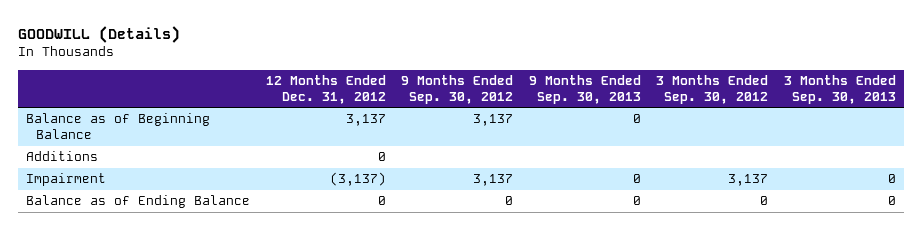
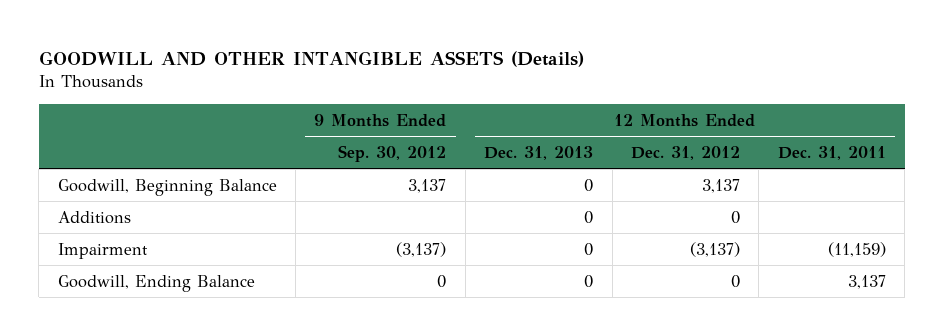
[18,25,181,43] GOODWILL (Details) -> [38,50,584,67] GOODWILL AND OTHER INTANGIBLE ASSETS (Details)
[528,74,641,104] 9 Months Ended Sep. 30, 2013 -> none
[656,74,769,104] 3 Months Ended Sep. 30, 2012 -> none
[783,74,896,104] 3 Months Ended Sep. 30, 2013 -> none
none -> [484,146,594,161] Dec. 31, 2013
none -> [777,146,886,161] Dec. 31, 2011
[25,113,210,140] Balance as of Beginning Balance -> [57,178,277,196] Goodwill, Beginning Balance
[473,174,514,187] 3,137 -> [396,241,447,257] (3,137)
[25,195,250,209] Balance as of Ending Balance -> [57,274,255,292] Goodwill, Ending Balance

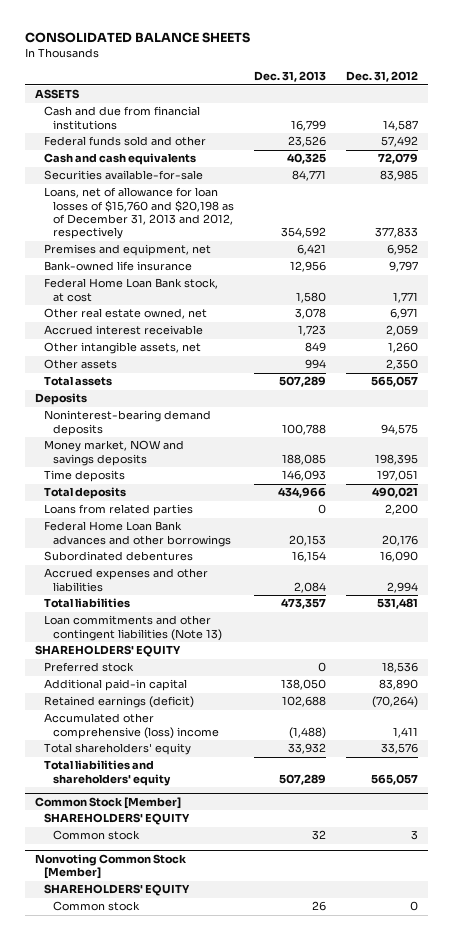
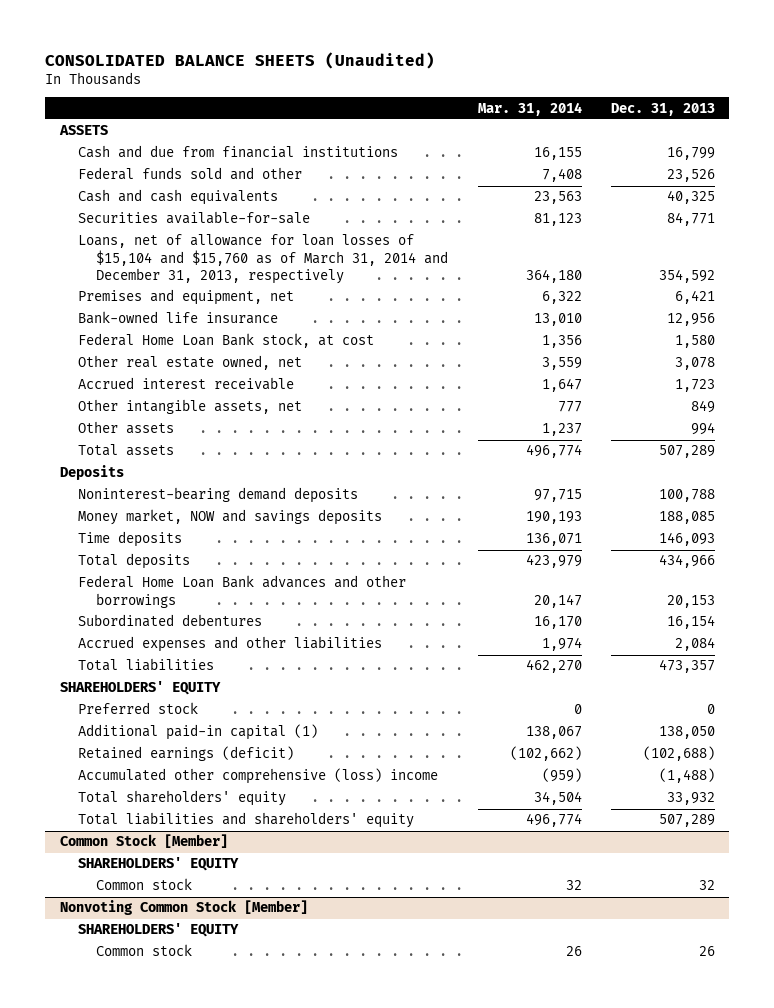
[24,31,250,43] CONSOLIDATED BALANCE SHEETS -> [44,51,435,69] CONSOLIDATED BALANCE SHEETS (Unaudited)
[345,71,418,83] Dec. 31, 2012 -> none
none -> [477,101,582,116] Mar. 31, 2014
[43,187,234,240] Loans, net of allowance for loan losses of $15,760 and $20,198 as of December 31, 2013 and 2012, respectively -> [77,234,449,284] Loans, net of allowance for loan losses of $15,104 and $15,760 as of March 31, 2014 and December 31, 2013, respectively
[43,504,193,517] Loans from related parties -> none
[43,615,222,641] Loan commitments and other contingent liabilities (Note 13) -> none
[43,679,187,692] Additional paid-in capital -> [77,724,318,741] Additional paid-in capital (1)
[281,696,326,708] 102,688 -> [642,746,715,762] (102,688)

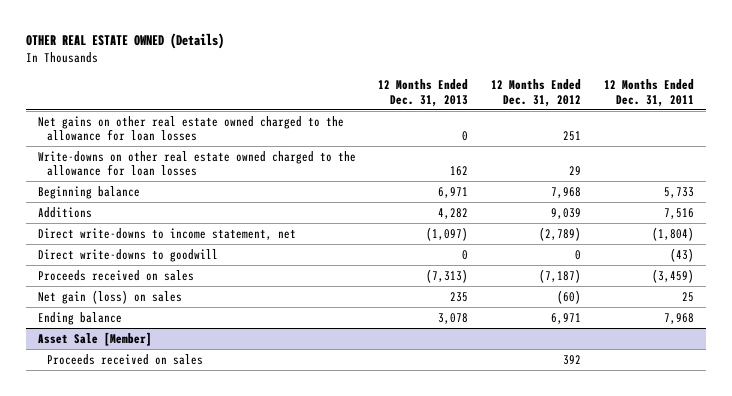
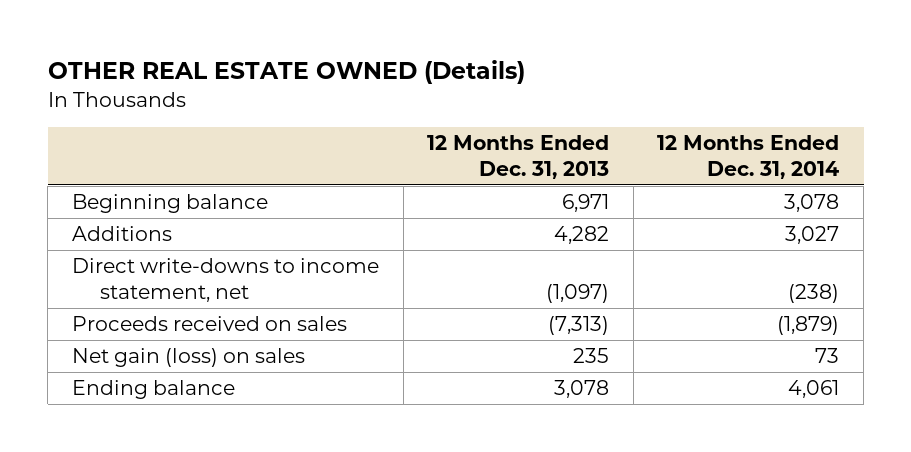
[491,78,582,107] 12 Months Ended Dec. 31, 2012 -> none
[604,78,695,107] 12 Months Ended Dec. 31, 2011 -> none
none -> [657,135,840,179] 12 Months Ended Dec. 31, 2014
[37,115,344,142] Net gains on other real estate owned charged to the allowance for loan losses -> none
[37,150,356,177] Write-downs on other real estate owned charged to the allowance for loan losses -> none
[37,248,218,262] Direct write-downs to goodwill -> none
[37,331,152,346] Asset Sale [Member] -> none
[46,353,203,365] Proceeds received on sales -> none

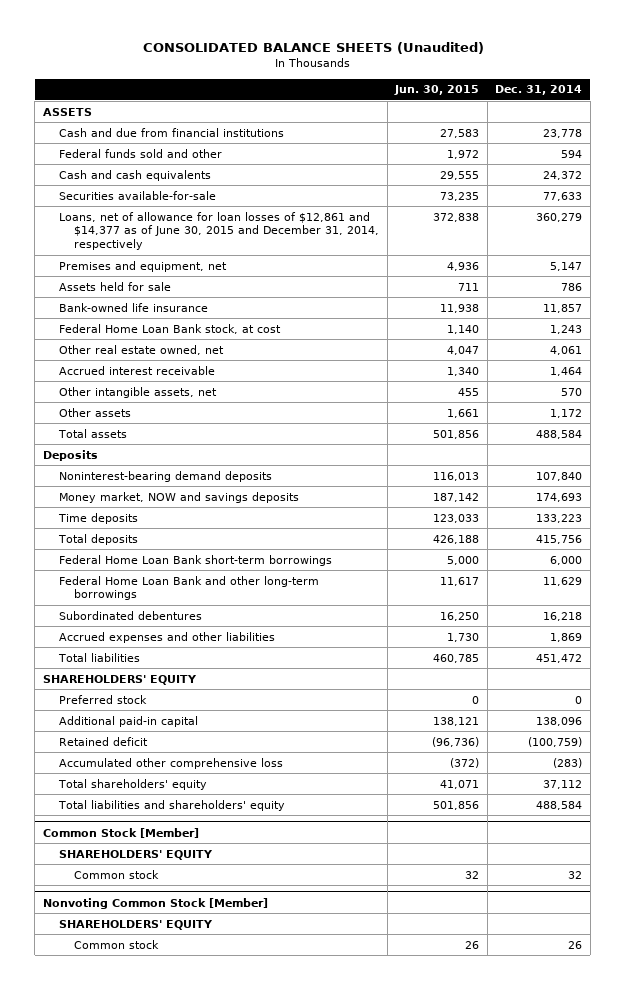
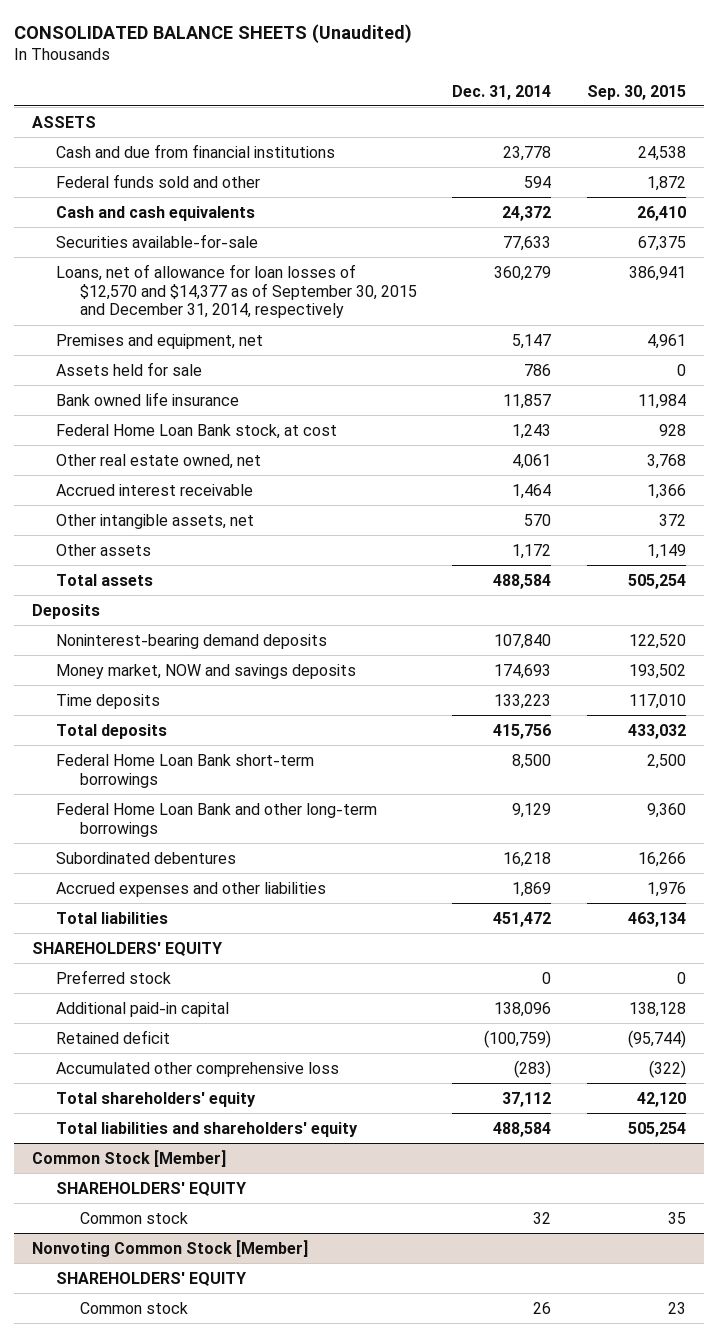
[394,85,480,96] Jun. 30, 2015 -> none
none -> [587,84,687,100] Sep. 30, 2015
[58,211,380,251] Loans, net of allowance for loan losses of $12,861 and $14,377 as of June 30, 2015 and December 31, 2014, respectively -> [55,263,417,319] Loans, net of allowance for loan losses of $12,570 and $14,377 as of September 30, 2015 and December 31, 2014, respectively
[58,302,208,312] Bank-owned life insurance -> [55,391,239,406] Bank owned life insurance
[550,555,583,565] 6,000 -> [512,753,552,769] 8,500
[543,576,583,586] 11,629 -> [512,802,552,818] 9,129

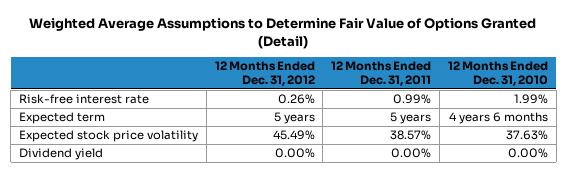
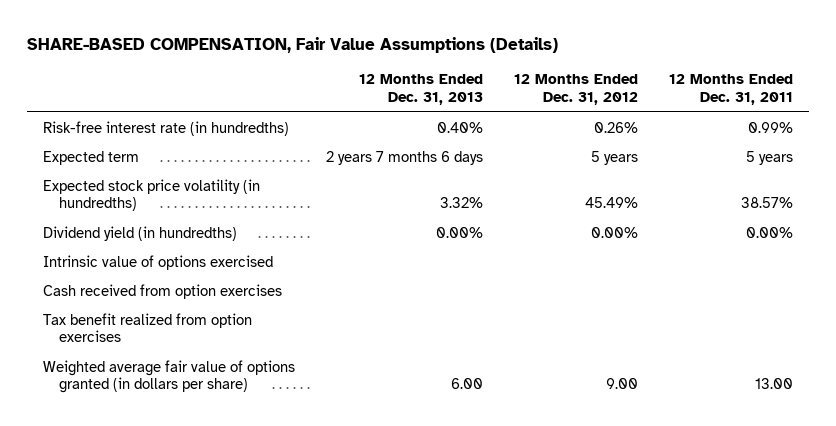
[29,18,537,49] Weighted Average Assumptions to Determine Fair Value of Options Granted (Detail) -> [27,37,559,54] SHARE-BASED COMPENSATION, Fair Value Assumptions (Details)
[447,61,548,86] 12 Months Ended Dec. 31, 2010 -> none
none -> [358,74,483,106] 12 Months Ended Dec. 31, 2013
[18,94,149,105] Risk-free interest rate -> [42,120,289,136] Risk-free interest rate (in hundredths)
[18,130,198,143] Expected stock price volatility -> [42,178,260,212] Expected stock price volatility (in hundredths)
[18,148,103,161] Dividend yield -> [42,225,237,241] Dividend yield (in hundredths)
none -> [42,254,273,270] Intrinsic value of options exercised
none -> [42,283,282,299] Cash received from option exercises
none -> [42,312,252,343] Tax benefit realized from option exercises
none -> [42,359,295,394] Weighted average fair value of options granted (in dollars per share)

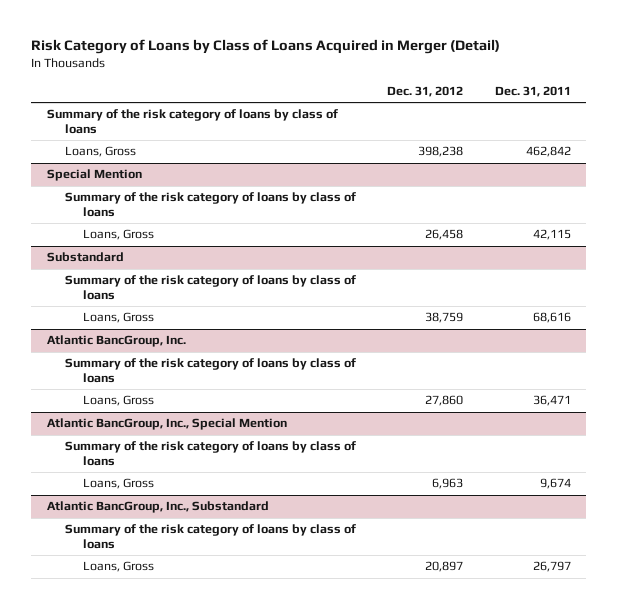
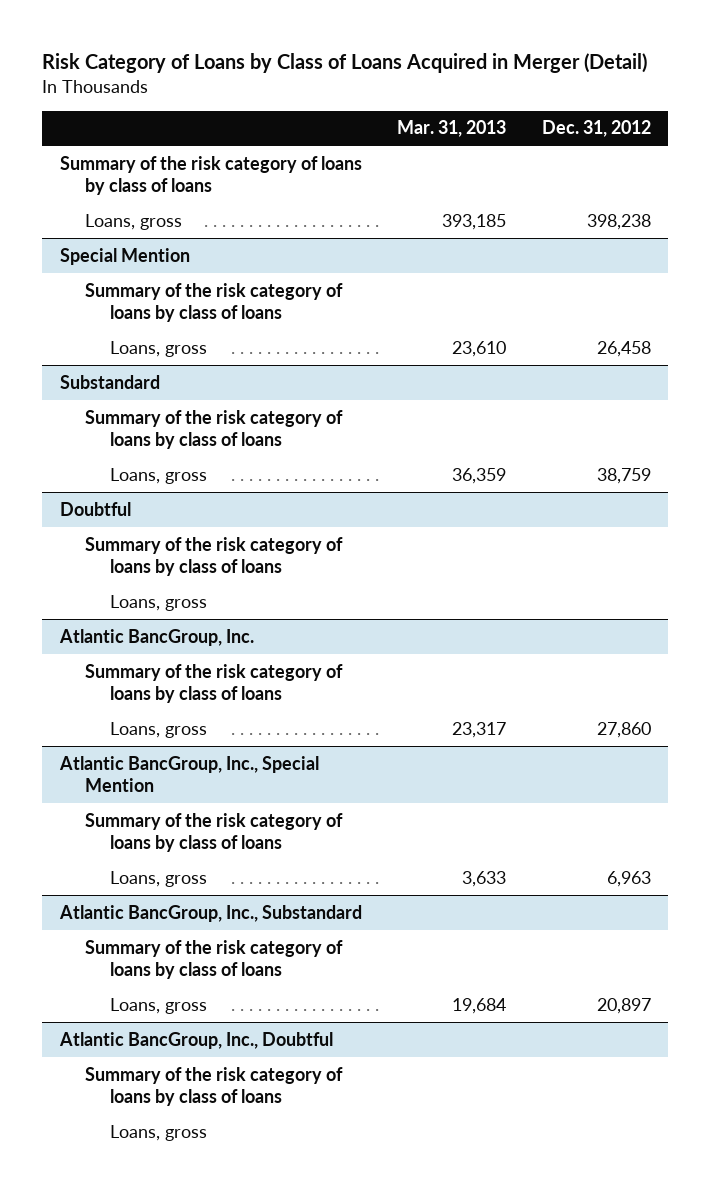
[494,85,571,97] Dec. 31, 2011 -> none
none -> [397,120,507,138] Mar. 31, 2013
[64,146,136,158] Loans, Gross -> [84,213,182,230] Loans, gross
[83,229,155,241] Loans, Gross -> [109,340,207,357] Loans, gross
[83,312,155,324] Loans, Gross -> [109,467,207,484] Loans, gross
none -> [59,501,131,516] Doubtful
none -> [84,536,343,577] Summary of the risk category of loans by class of loans
none -> [109,594,207,611] Loans, gross
[83,395,155,407] Loans, Gross -> [109,721,207,738] Loans, gross
[83,478,155,490] Loans, Gross -> [109,870,207,887] Loans, gross
[83,561,155,573] Loans, Gross -> [109,997,207,1014] Loans, gross
none -> [58,1031,333,1049] Atlantic BancGroup, Inc., Doubtful
none -> [84,1066,343,1107] Summary of the risk category of loans by class of loans
none -> [109,1124,207,1141] Loans, gross

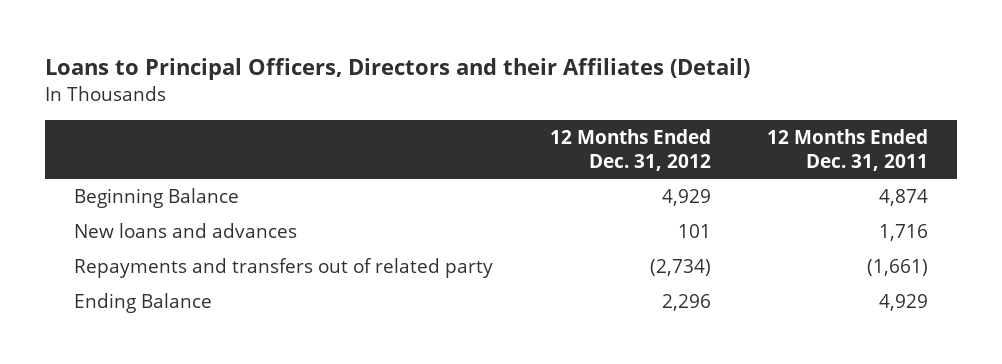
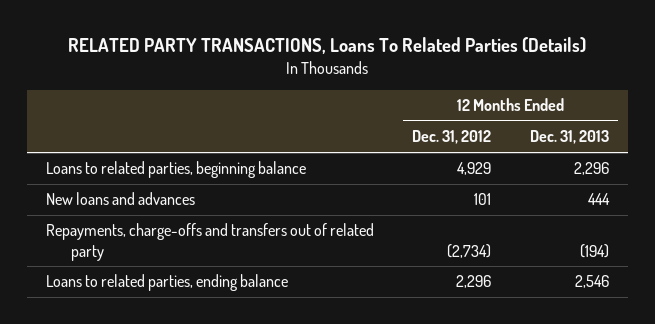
[45,57,751,80] Loans to Principal Officers, Directors and their Affiliates (Detail) -> [68,36,587,54] RELATED PARTY TRANSACTIONS, Loans To Related Parties (Details)
[767,129,929,171] 12 Months Ended Dec. 31, 2011 -> none
none -> [529,130,609,145] Dec. 31, 2013
[73,188,239,209] Beginning Balance -> [46,161,307,179] Loans to related parties, beginning balance
[73,258,493,279] Repayments and transfers out of related party -> [46,223,375,261] Repayments, charge-offs and transfers out of related party
[73,293,212,314] Ending Balance -> [46,274,289,292] Loans to related parties, ending balance

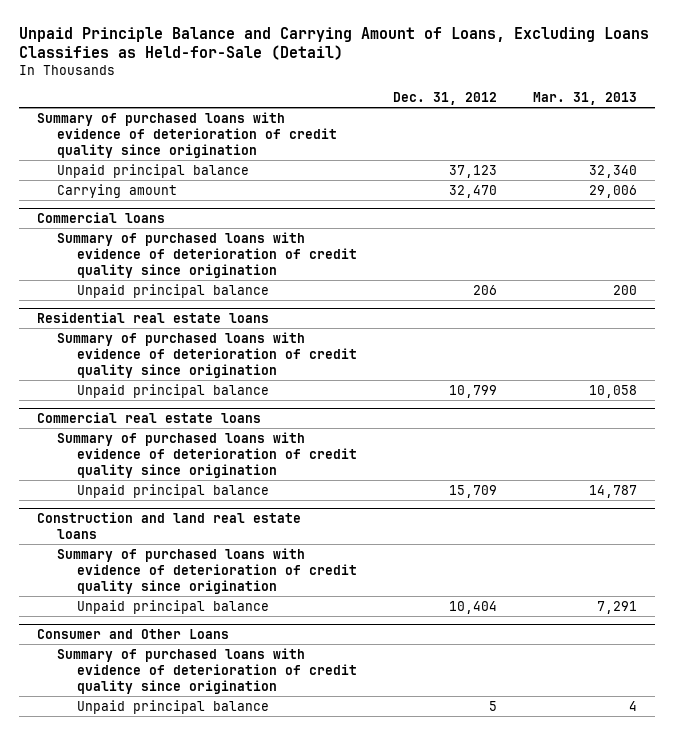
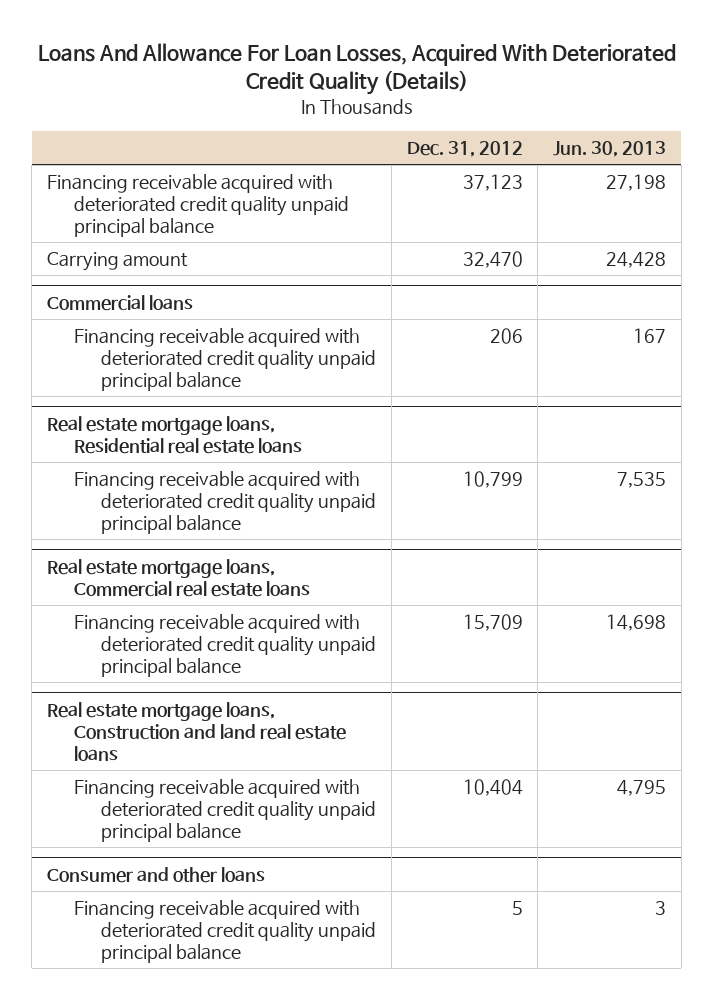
[19,26,650,60] Unpaid Principle Balance and Carrying Amount of Loans, Excluding Loans Classifies as Held-for-Sale (Detail) -> [37,42,676,96] Loans And Allowance For Loan Losses, Acquired With Deteriorated Credit Quality (Details)
[532,91,637,105] Mar. 31, 2013 -> none
none -> [553,140,667,157] Jun. 30, 2013
[37,111,338,158] Summary of purchased loans with evidence of deterioration of credit quality since origination -> none
[57,163,250,178] Unpaid principal balance -> [47,174,350,237] Financing receivable acquired with deteriorated credit quality unpaid principal balance
[57,231,357,278] Summary of purchased loans with evidence of deterioration of credit quality since origination -> none
[57,331,357,378] Summary of purchased loans with evidence of deterioration of credit quality since origination -> none
[57,431,357,478] Summary of purchased loans with evidence of deterioration of credit quality since origination -> none
[57,547,357,594] Summary of purchased loans with evidence of deterioration of credit quality since origination -> none
[57,647,357,694] Summary of purchased loans with evidence of deterioration of credit quality since origination -> none
[76,283,269,298] Unpaid principal balance -> [74,328,377,391] Financing receivable acquired with deteriorated credit quality unpaid principal balance
[37,311,270,323] Residential real estate loans -> [47,416,303,454] Real estate mortgage loans, Residential real estate loans
[76,383,269,398] Unpaid principal balance -> [74,471,377,534] Financing receivable acquired with deteriorated credit quality unpaid principal balance
[37,411,262,423] Commercial real estate loans -> [47,559,311,597] Real estate mortgage loans, Commercial real estate loans
[76,483,269,498] Unpaid principal balance -> [74,614,377,677] Financing receivable acquired with deteriorated credit quality unpaid principal balance
[37,511,302,539] Construction and land real estate loans -> [47,702,347,761] Real estate mortgage loans, Construction and land real estate loans
[76,599,269,614] Unpaid principal balance -> [74,779,377,842] Financing receivable acquired with deteriorated credit quality unpaid principal balance
[37,628,230,639] Consumer and Other Loans -> [47,867,266,884] Consumer and other loans
[76,699,269,714] Unpaid principal balance -> [74,900,377,963] Financing receivable acquired with deteriorated credit quality unpaid principal balance

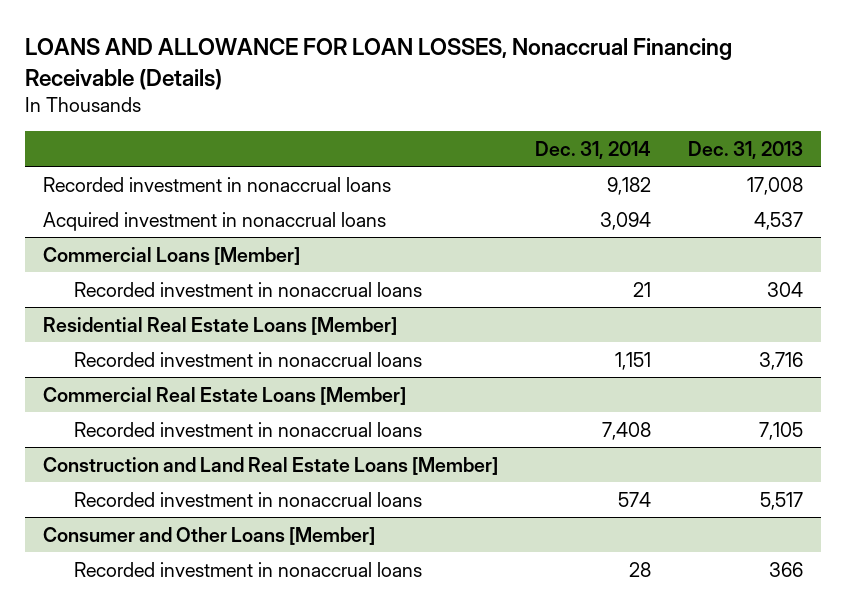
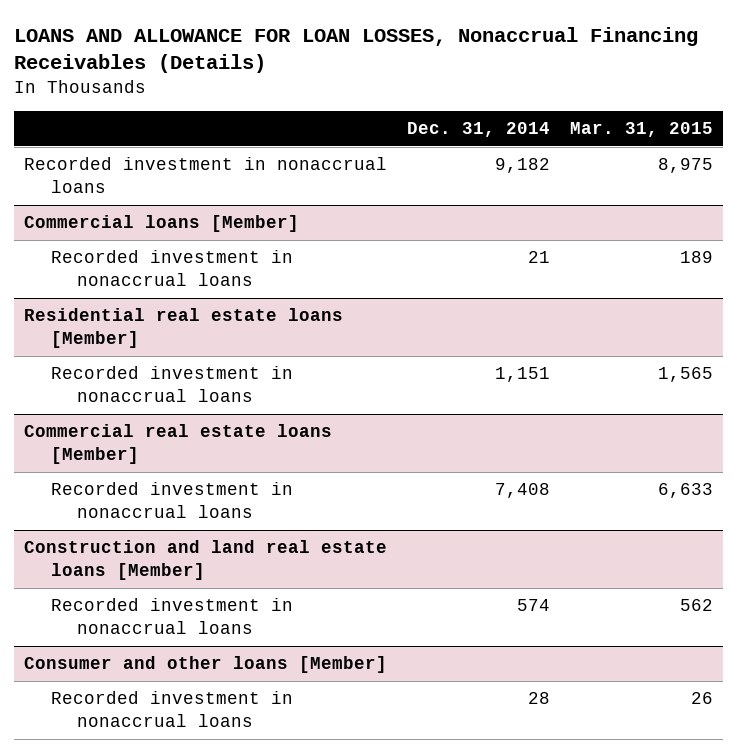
[24,38,732,90] LOANS AND ALLOWANCE FOR LOAN LOSSES, Nonaccrual Financing Receivable (Details) -> [14,26,699,74] LOANS AND ALLOWANCE FOR LOAN LOSSES, Nonaccrual Financing Receivables (Details)
[688,141,804,160] Dec. 31, 2013 -> none
none -> [570,121,714,137] Mar. 31, 2015
[43,211,387,231] Acquired investment in nonaccrual loans -> none
[43,246,301,265] Commercial Loans [Member] -> [24,215,300,233] Commercial loans [Member]
[43,316,398,335] Residential Real Estate Loans [Member] -> [24,308,344,349] Residential real estate loans [Member]
[43,386,407,405] Commercial Real Estate Loans [Member] -> [24,424,333,465] Commercial real estate loans [Member]
[43,456,499,475] Construction and Land Real Estate Loans [Member] -> [24,540,388,581] Construction and land real estate loans [Member]
[43,526,376,545] Consumer and Other Loans [Member] -> [24,656,388,674] Consumer and other loans [Member]

